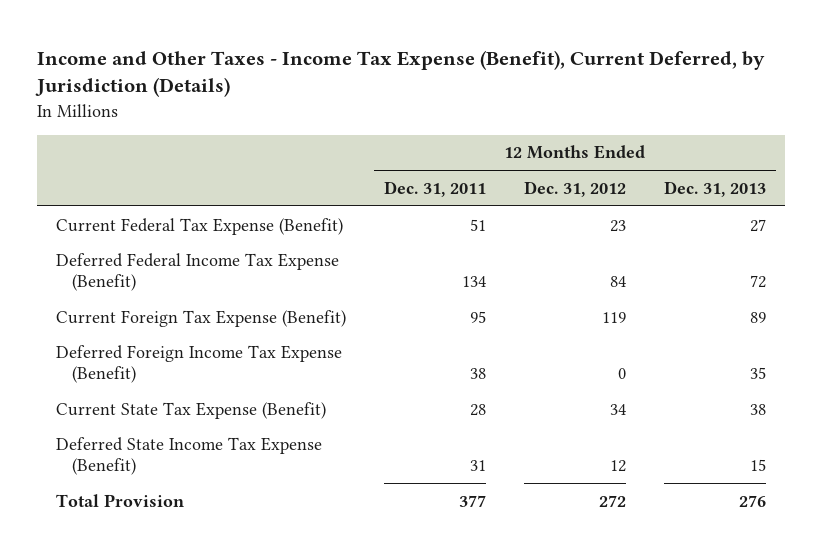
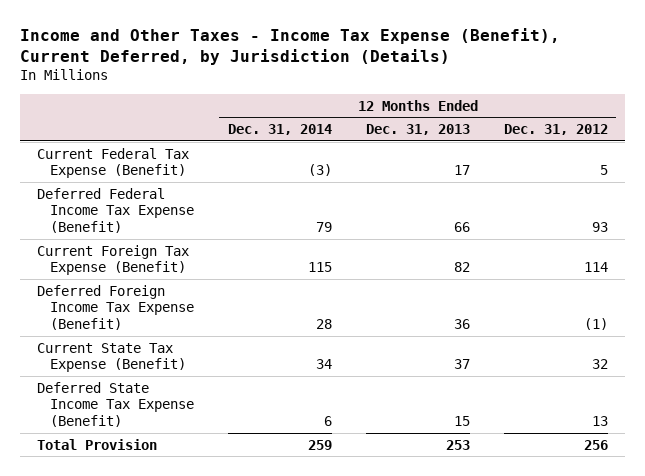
[383,180,486,197] Dec. 31, 2011 -> none
none -> [227,123,332,135] Dec. 31, 2014
[610,219,627,232] 23 -> [599,165,608,176] 5
[750,218,767,232] 27 -> [453,165,470,176] 17
[610,276,627,288] 84 -> [591,222,608,233] 93
[750,275,767,289] 72 -> [453,222,470,233] 66
[602,311,627,323] 119 -> [583,262,608,273] 114
[750,311,767,323] 89 -> [453,262,470,273] 82
[618,368,627,380] 0 -> [583,318,608,331] (1)
[750,367,767,380] 35 -> [453,319,470,330] 36
[610,403,627,415] 34 -> [591,359,608,370] 32
[750,403,767,415] 38 -> [453,359,470,370] 37
[610,460,627,473] 12 -> [591,416,608,427] 13
[599,494,627,507] 272 -> [583,439,608,450] 256
[739,494,767,507] 276 -> [445,439,470,450] 253

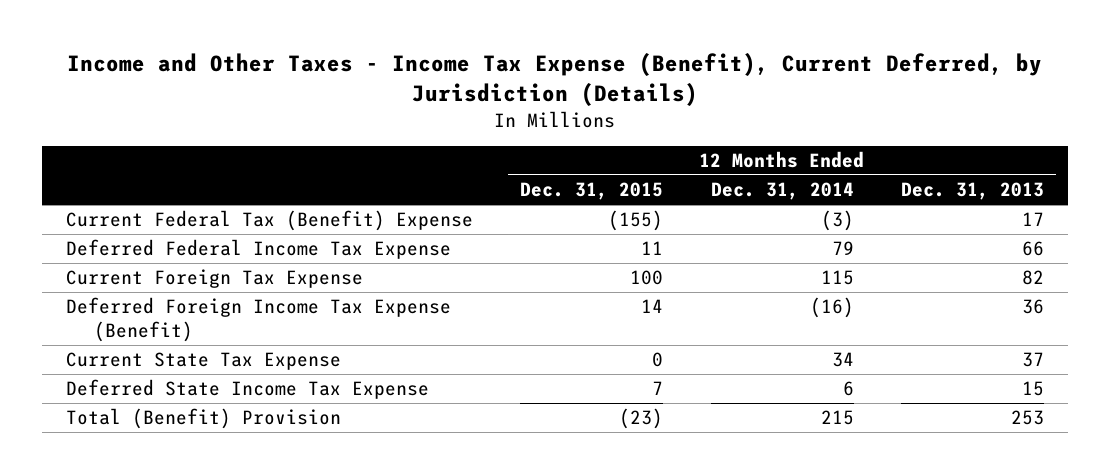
[503,123,608,135] Dec. 31, 2012 -> none
none -> [520,182,664,201] Dec. 31, 2015
[36,147,189,179] Current Federal Tax Expense (Benefit) -> [65,210,473,232] Current Federal Tax (Benefit) Expense
[36,187,194,234] Deferred Federal Income Tax Expense (Benefit) -> [65,239,451,260] Deferred Federal Income Tax Expense
[36,244,189,276] Current Foreign Tax Expense (Benefit) -> [65,269,363,289] Current Foreign Tax Expense
[315,319,332,330] 28 -> [809,297,854,319] (16)
[36,342,186,373] Current State Tax Expense (Benefit) -> [65,352,341,371] Current State Tax Expense
[36,381,194,428] Deferred State Income Tax Expense (Benefit) -> [65,379,429,400] Deferred State Income Tax Expense
[36,438,157,450] Total Provision -> [65,408,341,430] Total (Benefit) Provision
[307,439,332,450] 259 -> [820,410,854,426] 215

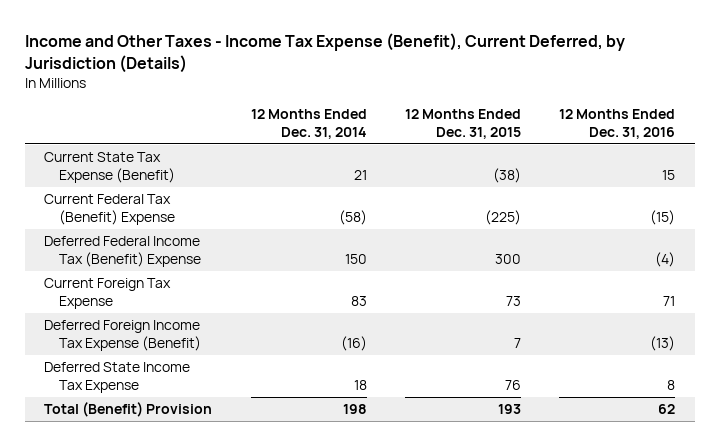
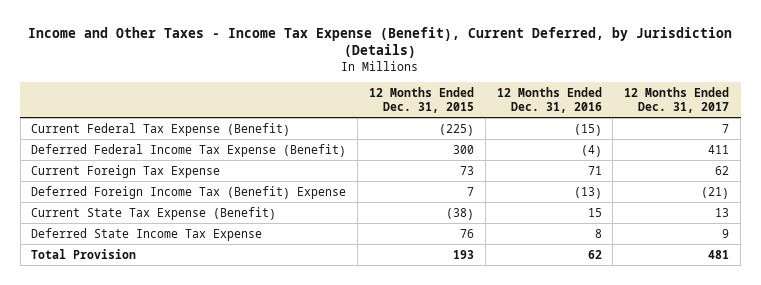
[250,109,367,139] 12 Months Ended Dec. 31, 2014 -> none
none -> [624,86,730,113] 12 Months Ended Dec. 31, 2017
[44,194,175,226] Current Federal Tax (Benefit) Expense -> [31,122,291,136] Current Federal Tax Expense (Benefit)
[44,236,201,268] Deferred Federal Income Tax (Benefit) Expense -> [31,143,347,157] Deferred Federal Income Tax Expense (Benefit)
[44,320,201,352] Deferred Foreign Income Tax Expense (Benefit) -> [31,185,347,199] Deferred Foreign Income Tax (Benefit) Expense
[44,152,175,184] Current State Tax Expense (Benefit) -> [31,206,277,220] Current State Tax Expense (Benefit)
[44,402,213,418] Total (Benefit) Provision -> [31,248,137,259] Total Provision

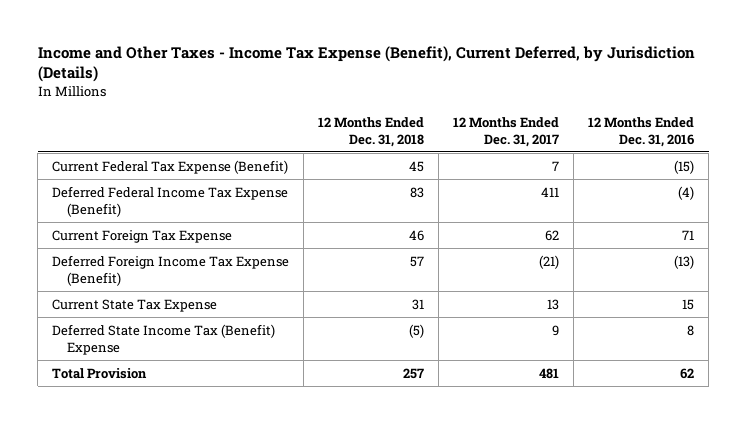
[369,86,475,113] 12 Months Ended Dec. 31, 2015 -> none
none -> [318,116,425,147] 12 Months Ended Dec. 31, 2018
[31,185,347,199] Deferred Foreign Income Tax (Benefit) Expense -> [52,254,290,286] Deferred Foreign Income Tax Expense (Benefit)
[31,206,277,220] Current State Tax Expense (Benefit) -> [52,298,218,312] Current State Tax Expense
[31,227,263,241] Deferred State Income Tax Expense -> [52,323,276,355] Deferred State Income Tax (Benefit) Expense

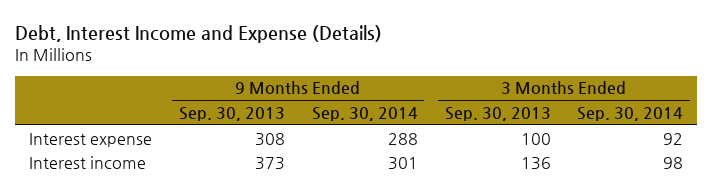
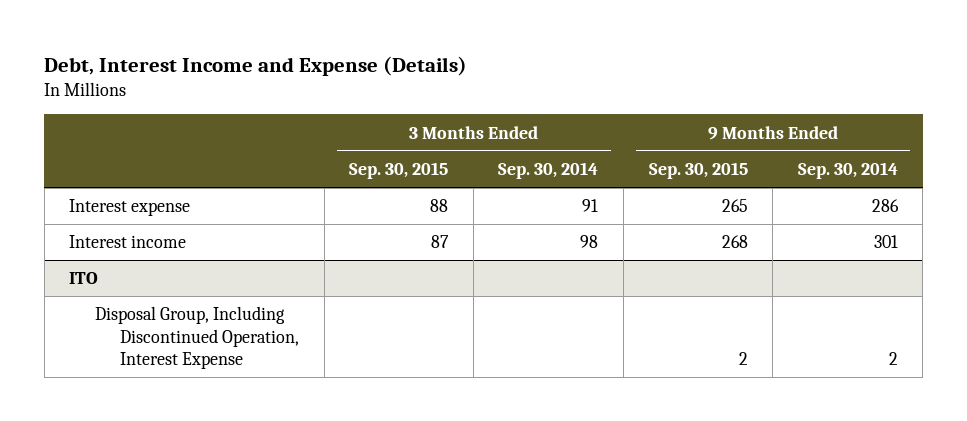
[178,106,285,121] Sep. 30, 2013 -> none
[444,106,551,121] Sep. 30, 2013 -> none
none -> [349,162,449,180] Sep. 30, 2015
none -> [648,162,748,180] Sep. 30, 2015
[387,132,418,145] 288 -> [871,199,899,213] 286
[663,132,684,145] 92 -> [582,199,599,213] 91
none -> [69,272,99,285] ITO
none -> [94,306,300,370] Disposal Group, Including Discontinued Operation, Interest Expense

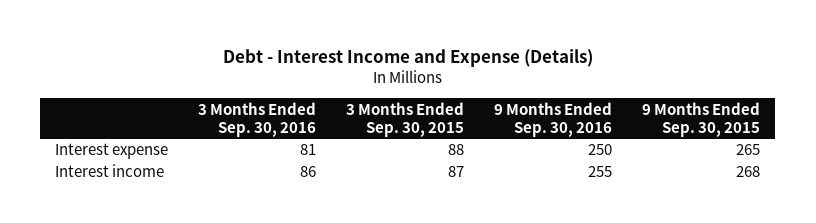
[44,56,468,77] Debt, Interest Income and Expense (Details) -> [222,49,593,68] Debt - Interest Income and Expense (Details)
[498,162,599,180] Sep. 30, 2014 -> none
[797,162,898,180] Sep. 30, 2014 -> none
none -> [198,101,317,137] 3 Months Ended Sep. 30, 2016
none -> [494,101,613,137] 9 Months Ended Sep. 30, 2016
[69,272,99,285] ITO -> none
[94,306,300,370] Disposal Group, Including Discontinued Operation, Interest Expense -> none

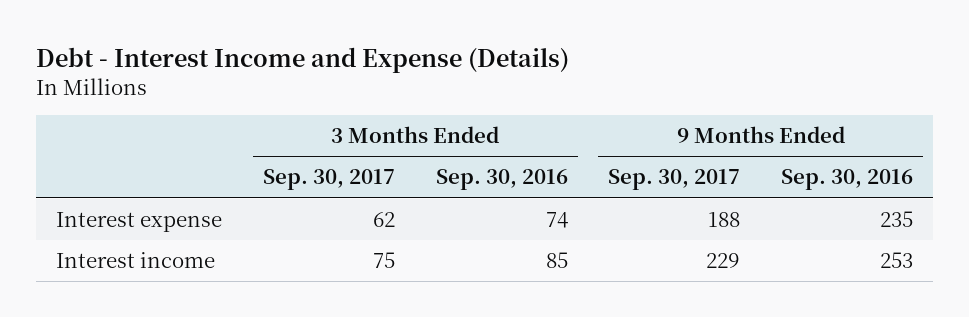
[346,101,465,137] 3 Months Ended Sep. 30, 2015 -> none
[642,101,761,137] 9 Months Ended Sep. 30, 2015 -> none
none -> [262,169,395,191] Sep. 30, 2017
none -> [608,169,741,191] Sep. 30, 2017
[300,144,317,156] 81 -> [545,212,568,229] 74
[588,144,613,156] 250 -> [879,211,913,228] 235
[300,166,317,178] 86 -> [545,252,568,269] 85
[588,166,613,178] 255 -> [879,252,913,269] 253

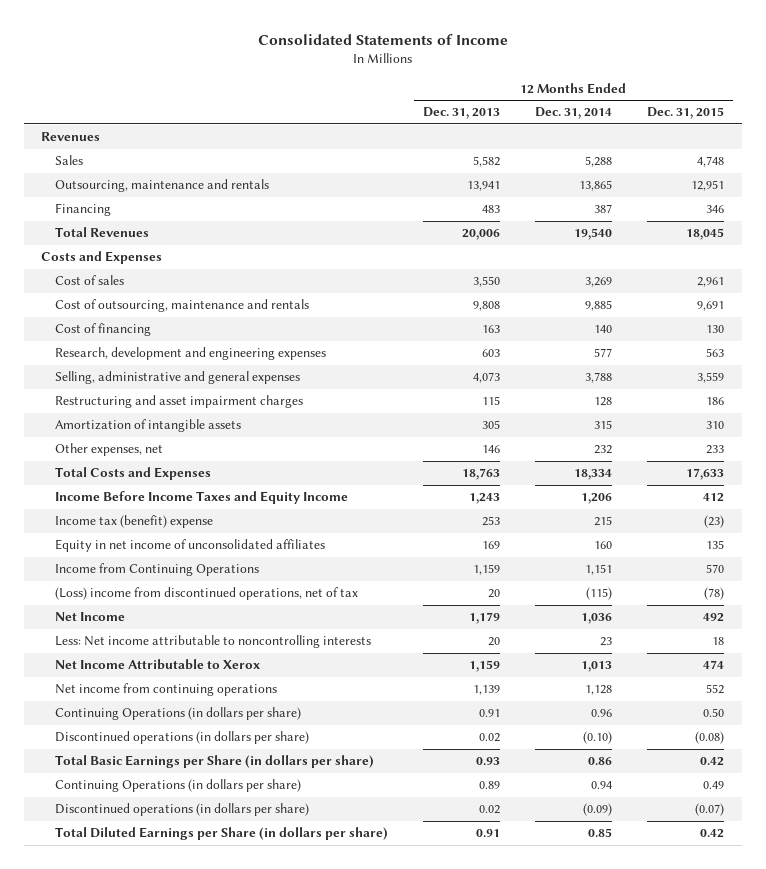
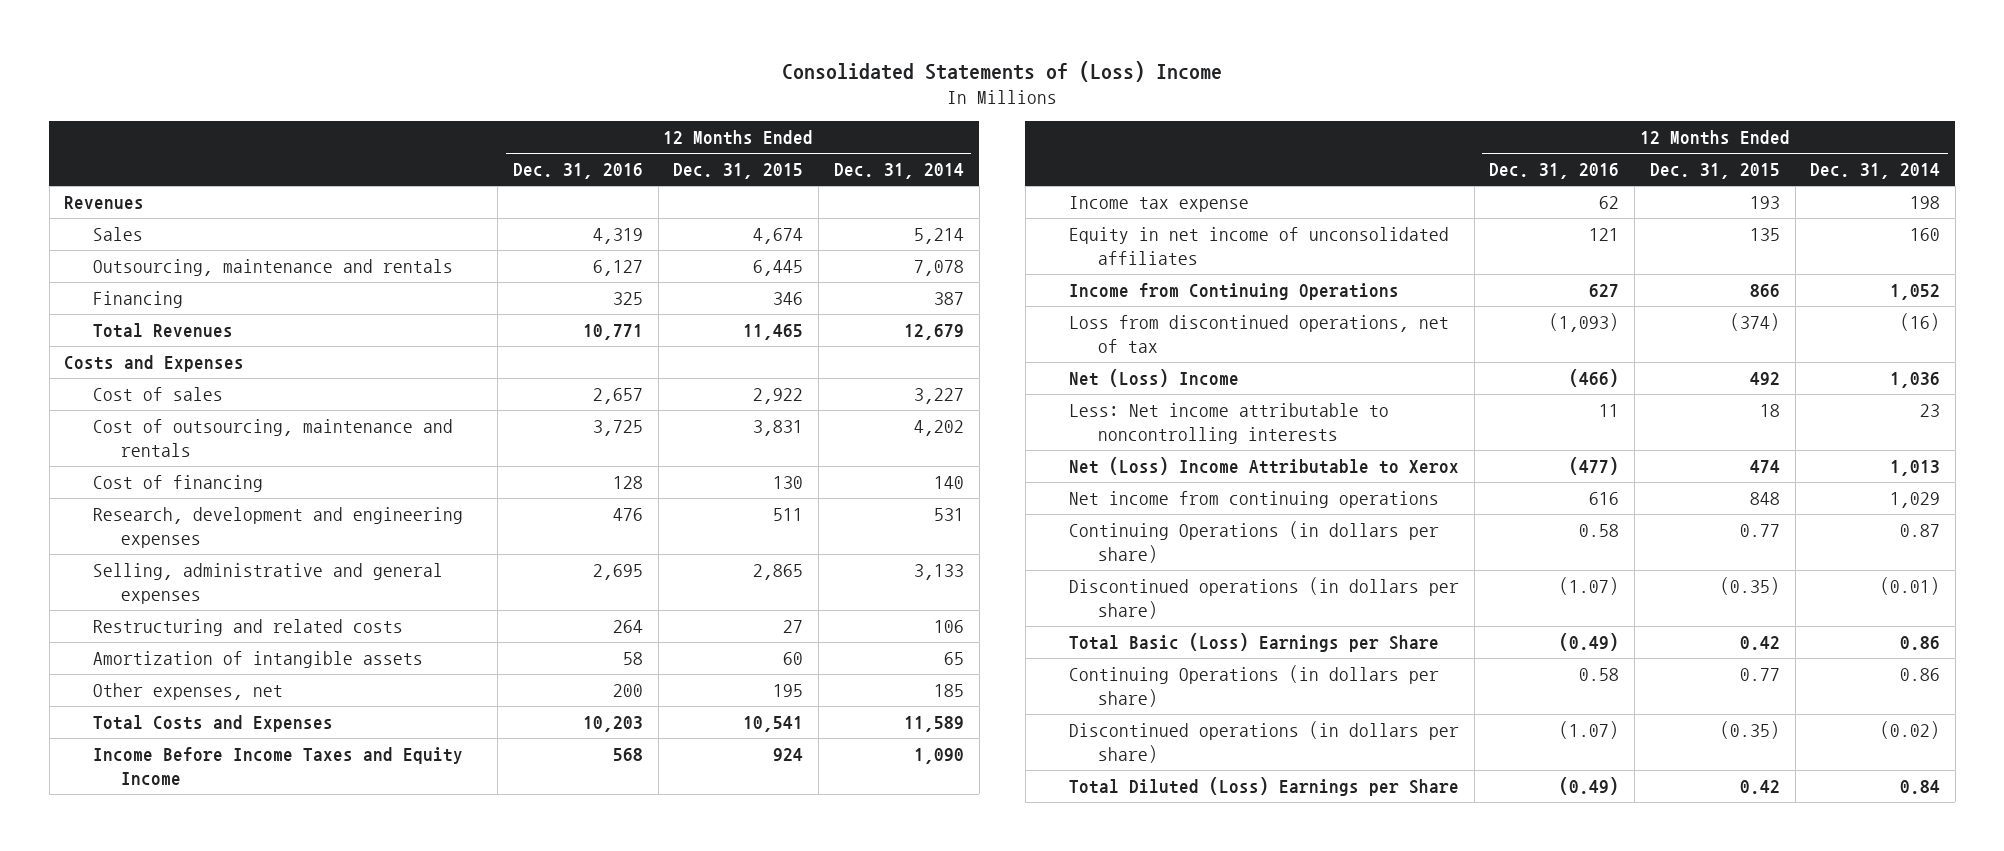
[257,33,508,45] Consolidated Statements of Income -> [782,60,1223,82] Consolidated Statements of (Loss) Income
[422,107,500,120] Dec. 31, 2013 -> none
none -> [513,163,644,180] Dec. 31, 2016
[584,156,612,168] 5,288 -> [913,227,964,244] 5,214
[697,156,725,168] 4,748 -> [753,227,804,244] 4,674
[578,180,612,192] 13,865 -> [913,259,964,276] 7,078
[691,180,725,192] 12,951 -> [753,259,804,276] 6,445
[573,228,612,241] 19,540 -> [903,323,964,340] 12,679
[686,228,725,241] 18,045 -> [743,323,804,340] 11,465
[584,277,612,288] 3,269 -> [913,387,964,404] 3,227
[697,277,725,288] 2,961 -> [753,387,804,404] 2,922
[584,300,612,312] 9,885 -> [913,419,964,436] 4,202
[697,301,725,312] 9,691 -> [753,419,804,436] 3,831
[593,348,612,358] 577 -> [933,507,964,521] 531
[706,348,725,358] 563 -> [773,507,804,521] 511
[584,372,612,384] 3,788 -> [913,563,964,580] 3,133
[697,372,725,384] 3,559 -> [753,563,804,580] 2,865
[54,395,303,409] Restructuring and asset impairment charges -> [92,618,403,636] Restructuring and related costs
[593,397,612,407] 128 -> [933,619,964,633] 106
[706,397,725,406] 186 -> [783,619,804,633] 27
[593,420,612,430] 315 -> [943,651,964,665] 65
[706,421,725,430] 310 -> [783,651,804,665] 60
[593,445,612,455] 232 -> [933,683,964,697] 185
[706,445,725,455] 233 -> [773,683,804,697] 195
[573,469,612,481] 18,334 -> [903,715,964,732] 11,589
[686,468,725,481] 17,633 -> [743,715,804,732] 10,541
[580,493,612,505] 1,206 -> [913,747,964,764] 1,090
[703,493,725,503] 412 -> [773,747,804,761] 924
[54,515,213,529] Income tax (benefit) expense -> [1069,195,1250,212] Income tax expense
[593,516,612,527] 215 -> [1910,195,1941,209] 198
[704,515,725,529] (23) -> [1749,195,1780,209] 193
[584,564,612,576] 1,151 -> [1890,283,1941,300] 1,052
[706,564,725,574] 570 -> [1749,283,1780,297] 866
[54,587,358,601] (Loss) income from discontinued operations, net of tax -> [1069,314,1450,353] Loss from discontinued operations, net of tax
[585,587,612,601] (115) -> [1900,312,1941,331] (16)
[704,587,725,601] (78) -> [1729,312,1780,331] (374)
[54,612,125,622] Net Income -> [1069,368,1240,387] Net (Loss) Income
[54,659,260,671] Net Income Attributable to Xerox -> [1069,456,1460,475] Net (Loss) Income Attributable to Xerox
[584,685,612,696] 1,128 -> [1890,491,1941,508] 1,029
[706,684,725,695] 552 -> [1749,491,1780,505] 848
[590,709,612,718] 0.96 -> [1900,523,1941,537] 0.87
[703,708,725,718] 0.50 -> [1739,523,1780,537] 0.77
[582,731,612,745] (0.10) -> [1880,576,1941,595] (0.01)
[695,731,725,745] (0.08) -> [1719,576,1780,595] (0.35)
[54,755,374,769] Total Basic Earnings per Share (in dollars per share) -> [1069,632,1440,652] Total Basic (Loss) Earnings per Share
[590,781,612,790] 0.94 -> [1900,667,1941,681] 0.86
[703,781,725,790] 0.49 -> [1739,667,1780,681] 0.77
[582,803,612,817] (0.09) -> [1880,720,1941,739] (0.02)
[695,803,725,817] (0.07) -> [1719,720,1780,739] (0.35)
[54,827,388,841] Total Diluted Earnings per Share (in dollars per share) -> [1069,776,1460,796] Total Diluted (Loss) Earnings per Share
[587,828,612,838] 0.85 -> [1900,779,1941,794] 0.84

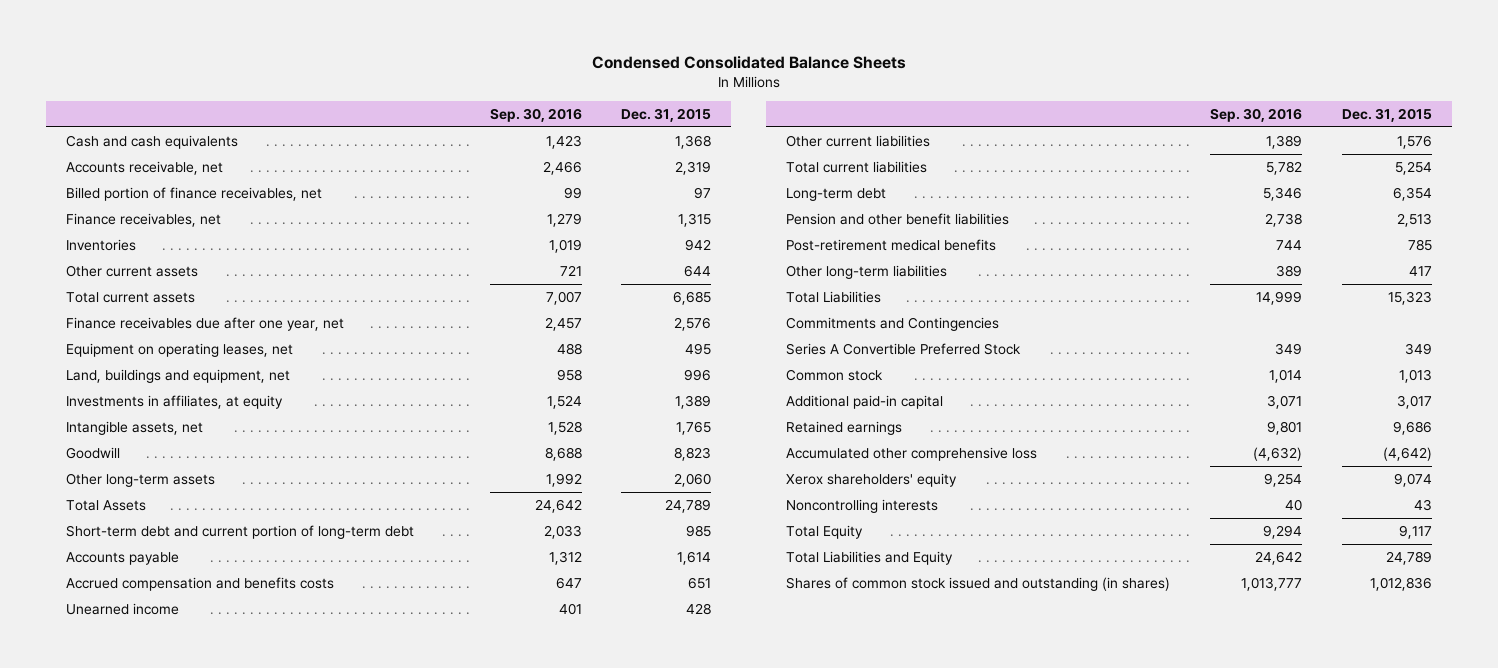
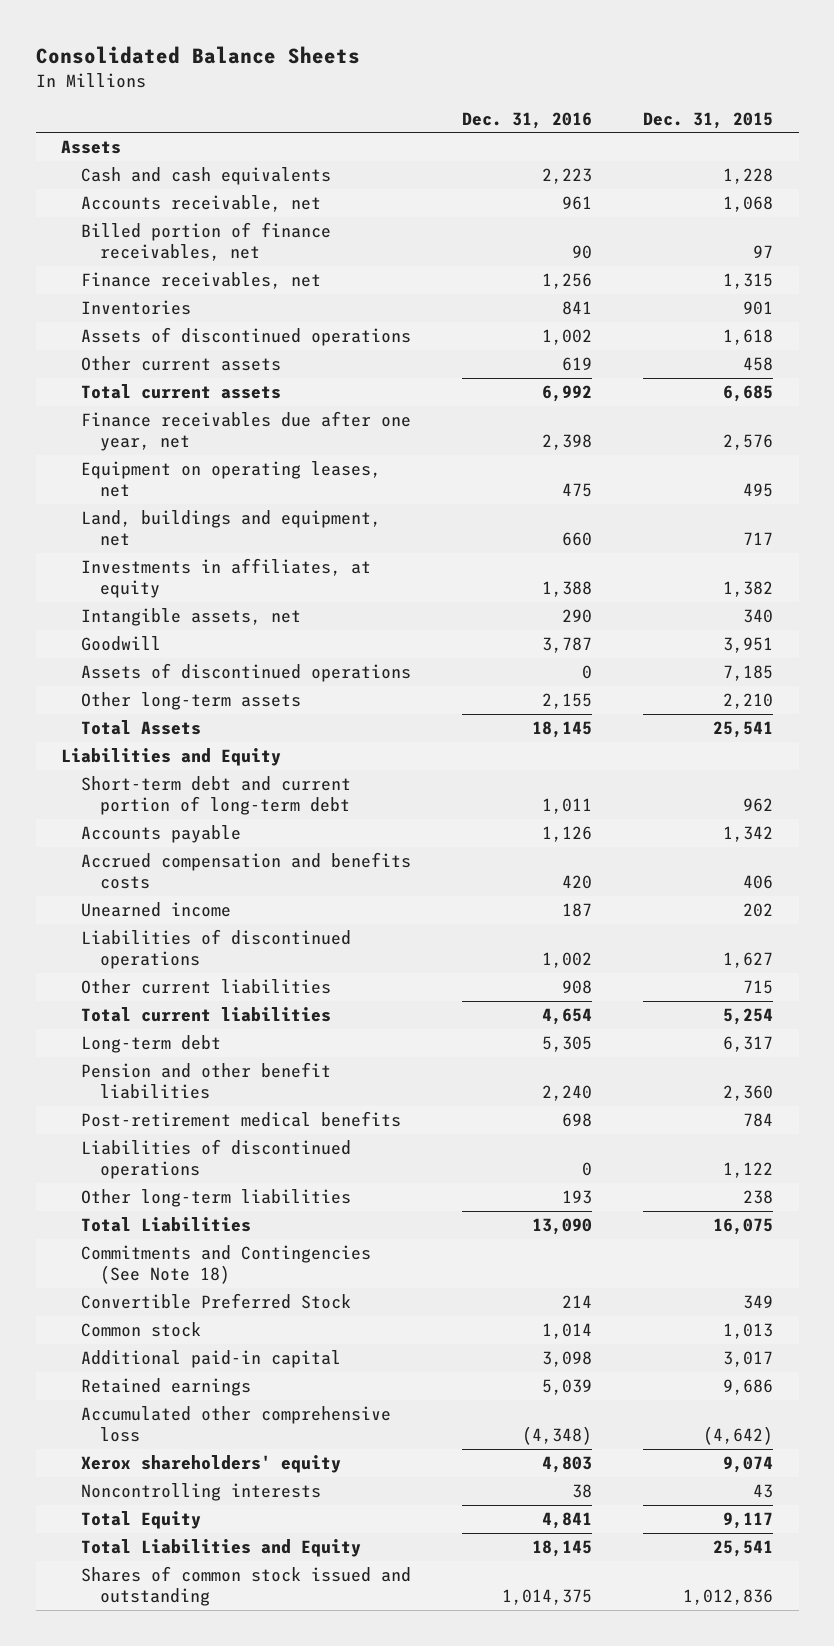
[591,55,906,69] Condensed Consolidated Balance Sheets -> [35,45,360,64] Consolidated Balance Sheets
[489,107,582,122] Sep. 30, 2016 -> none
none -> [461,111,592,129] Dec. 31, 2016
none -> [61,140,122,155] Assets
[675,134,712,149] 1,368 -> [722,168,773,185] 1,228
[675,160,712,175] 2,319 -> [722,196,773,213] 1,068
[685,238,712,251] 942 -> [742,301,773,316] 901
none -> [80,327,411,347] Assets of discontinued operations
[684,264,712,277] 644 -> [742,357,773,372] 458
[684,368,712,381] 996 -> [742,531,773,545] 717
[675,394,712,409] 1,389 -> [722,580,773,597] 1,382
[676,420,712,435] 1,765 -> [742,609,773,624] 340
[674,446,712,461] 8,823 -> [722,637,773,654] 3,951
none -> [80,663,411,683] Assets of discontinued operations
[674,472,712,487] 2,060 -> [722,693,773,710] 2,210
[665,498,712,513] 24,789 -> [712,721,773,739] 25,541
none -> [61,748,282,767] Liabilities and Equity
[686,524,712,537] 985 -> [742,797,773,812] 962
[677,550,712,565] 1,614 -> [722,826,773,843] 1,342
[688,576,712,589] 651 -> [742,874,773,889] 406
[686,602,712,615] 428 -> [742,903,773,918] 202
none -> [80,929,351,969] Liabilities of discontinued operations
[1396,134,1432,149] 1,576 -> [742,980,773,995] 715
[1392,186,1432,201] 6,354 -> [722,1036,773,1053] 6,317
[1396,212,1432,227] 2,513 -> [722,1084,773,1101] 2,360
[1407,238,1432,251] 785 -> [742,1113,773,1128] 784
none -> [80,1139,351,1179] Liabilities of discontinued operations
[1408,265,1432,276] 417 -> [742,1190,773,1205] 238
[1387,290,1432,305] 15,323 -> [712,1218,773,1236] 16,075
[786,316,1000,331] Commitments and Contingencies -> [80,1245,371,1284] Commitments and Contingencies (See Note 18)
[786,342,1022,355] Series A Convertible Preferred Stock -> [80,1293,351,1310] Convertible Preferred Stock
[1385,550,1432,565] 24,789 -> [712,1540,773,1558] 25,541
[786,576,1171,591] Shares of common stock issued and outstanding (in shares) -> [80,1566,411,1606] Shares of common stock issued and outstanding

